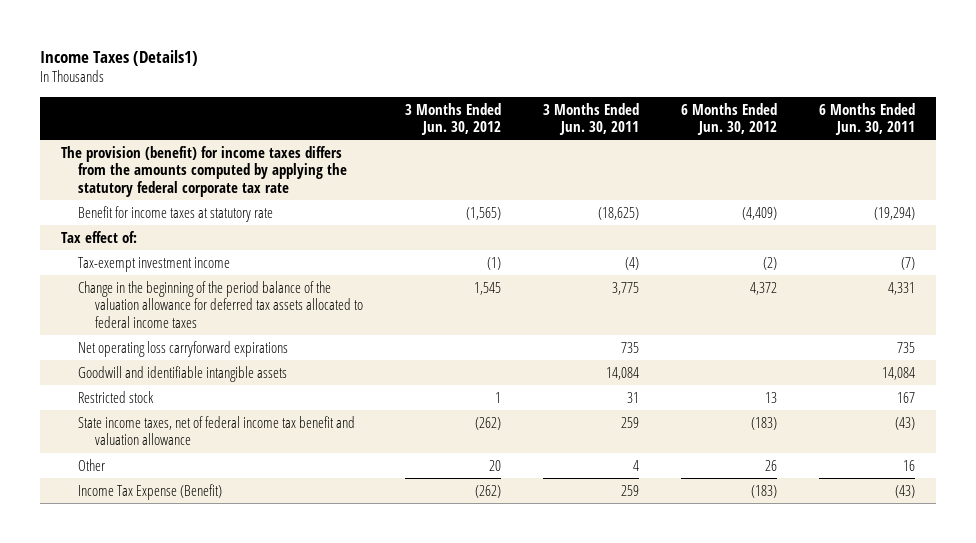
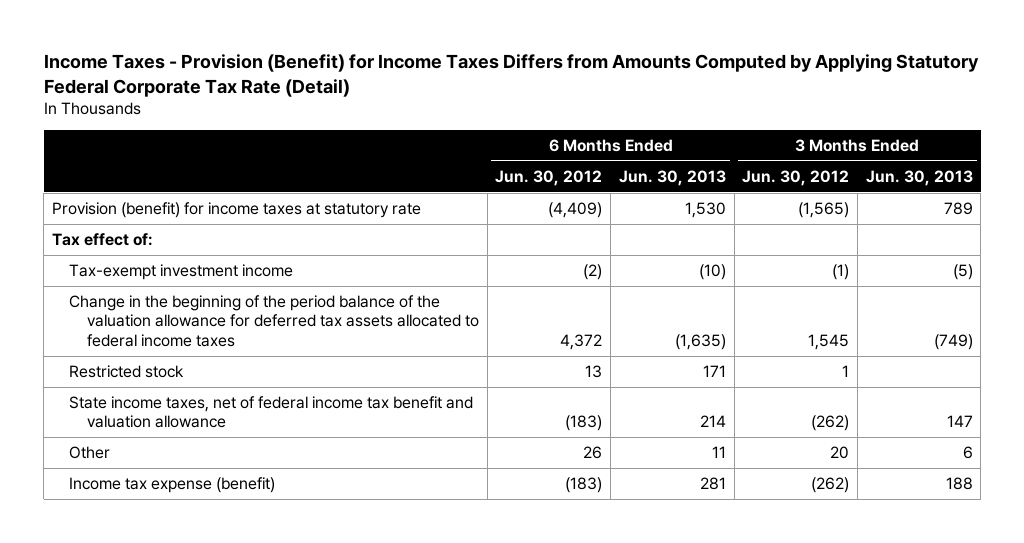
[40,49,199,66] Income Taxes (Details1) -> [43,54,979,97] Income Taxes - Provision (Benefit) for Income Taxes Differs from Amounts Computed by Applying Statutory Federal Corporate Tax Rate (Detail)
[543,102,640,136] 3 Months Ended Jun. 30, 2011 -> none
[819,102,916,136] 6 Months Ended Jun. 30, 2011 -> none
none -> [618,170,726,187] Jun. 30, 2013
none -> [865,170,973,187] Jun. 30, 2013
[61,145,348,197] The provision (benefit) for income taxes differs from the amounts computed by applying the statutory federal corporate tax rate -> none
[78,205,274,222] Benefit for income taxes at statutory rate -> [51,202,421,219] Provision (benefit) for income taxes at statutory rate
[78,340,289,357] Net operating loss carryforward expirations -> none
[78,365,288,382] Goodwill and identifiable intangible assets -> none
[78,483,223,500] Income Tax Expense (Benefit) -> [69,477,276,494] Income tax expense (benefit)

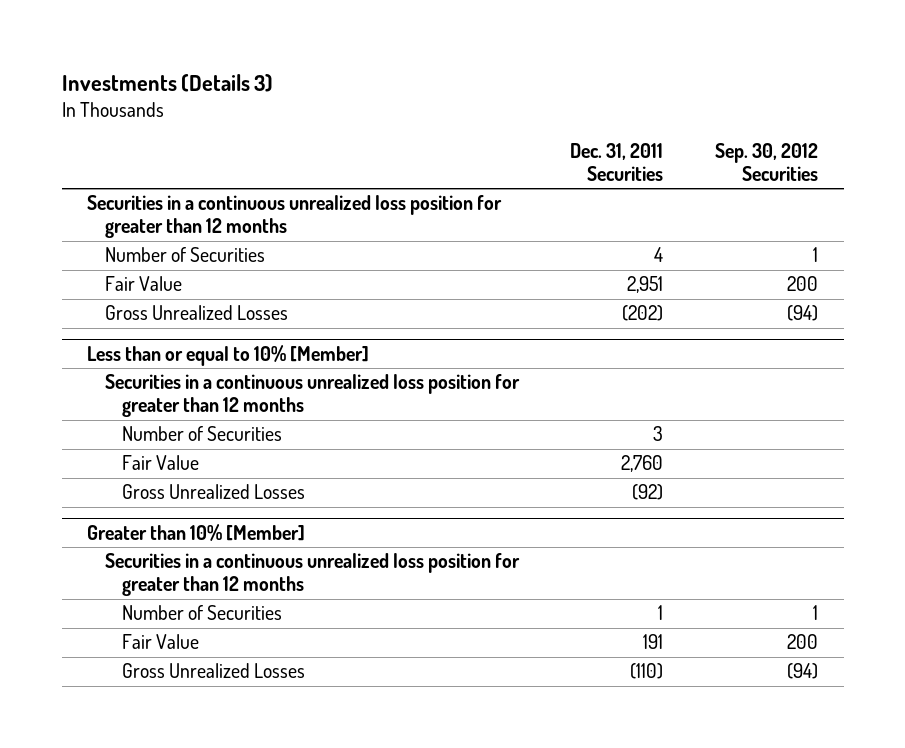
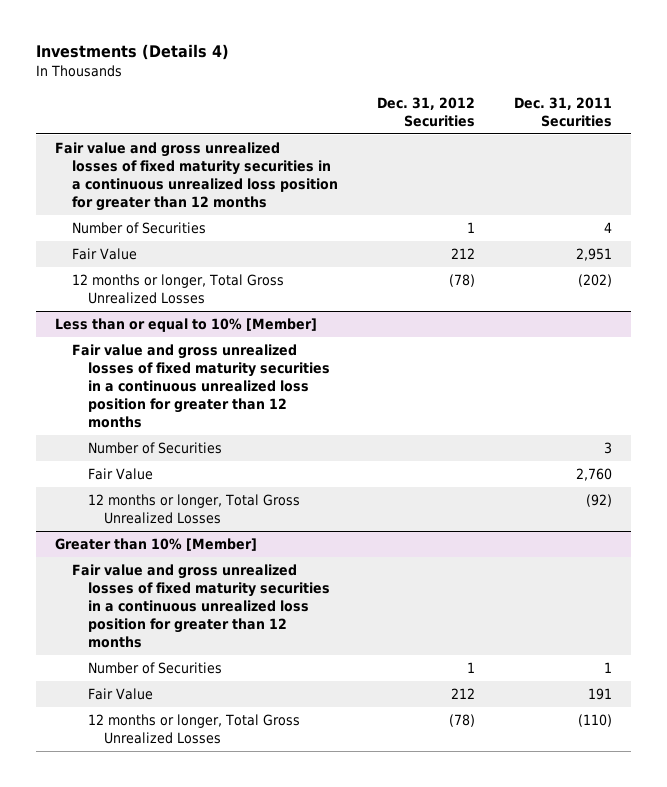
[61,74,273,93] Investments (Details 3) -> [35,44,229,61] Investments (Details 4)
[714,142,818,182] Sep. 30, 2012 Securities -> none
none -> [376,96,475,127] Dec. 31, 2012 Securities
[87,195,503,239] Securities in a continuous unrealized loss position for greater than 12 months -> [55,142,338,211] Fair value and gross unrealized losses of fixed maturity securities in a continuous unrealized loss position for greater than 12 months
[104,305,288,321] Gross Unrealized Losses -> [71,274,284,305] 12 months or longer, Total Gross Unrealized Losses
[104,374,520,418] Securities in a continuous unrealized loss position for greater than 12 months -> [71,344,330,428] Fair value and gross unrealized losses of fixed maturity securities in a continuous unrealized loss position for greater than 12 months
[121,484,305,500] Gross Unrealized Losses -> [87,494,300,525] 12 months or longer, Total Gross Unrealized Losses
[104,553,520,597] Securities in a continuous unrealized loss position for greater than 12 months -> [71,564,330,648] Fair value and gross unrealized losses of fixed maturity securities in a continuous unrealized loss position for greater than 12 months
[121,663,305,679] Gross Unrealized Losses -> [87,714,300,745] 12 months or longer, Total Gross Unrealized Losses

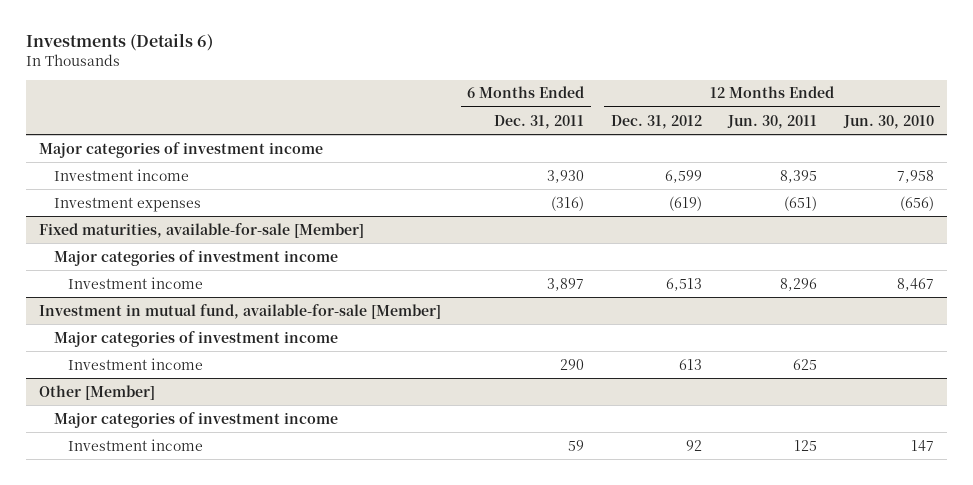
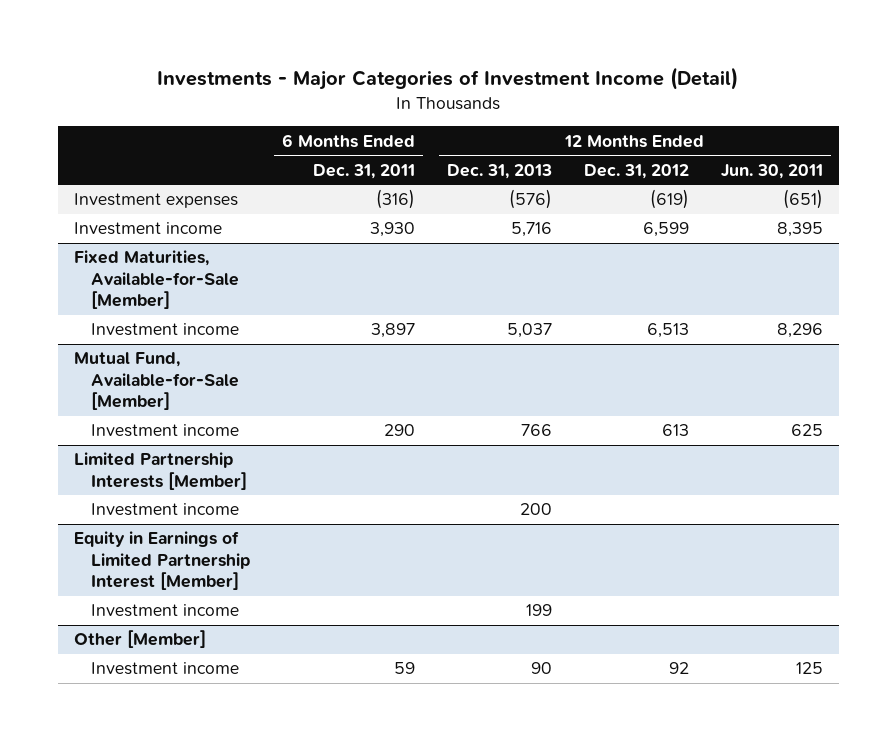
[25,33,213,52] Investments (Details 6) -> [157,67,739,91] Investments - Major Categories of Investment Income (Detail)
[842,114,934,129] Jun. 30, 2010 -> none
none -> [447,163,553,179] Dec. 31, 2013
[39,141,324,158] Major categories of investment income -> none
[53,249,338,266] Major categories of investment income -> none
[53,168,189,181] Investment income -> [73,222,222,236] Investment income
[39,222,365,238] Fixed maturities, available-for-sale [Member] -> [73,250,239,310] Fixed Maturities, Available-for-Sale [Member]
[53,330,338,347] Major categories of investment income -> none
[39,303,442,319] Investment in mutual fund, available-for-sale [Member] -> [73,352,239,411] Mutual Fund, Available-for-Sale [Member]
none -> [73,452,247,490] Limited Partnership Interests [Member]
none -> [90,503,239,517] Investment income
none -> [73,531,251,591] Equity in Earnings of Limited Partnership Interest [Member]
none -> [90,604,239,618] Investment income
[53,411,338,428] Major categories of investment income -> none

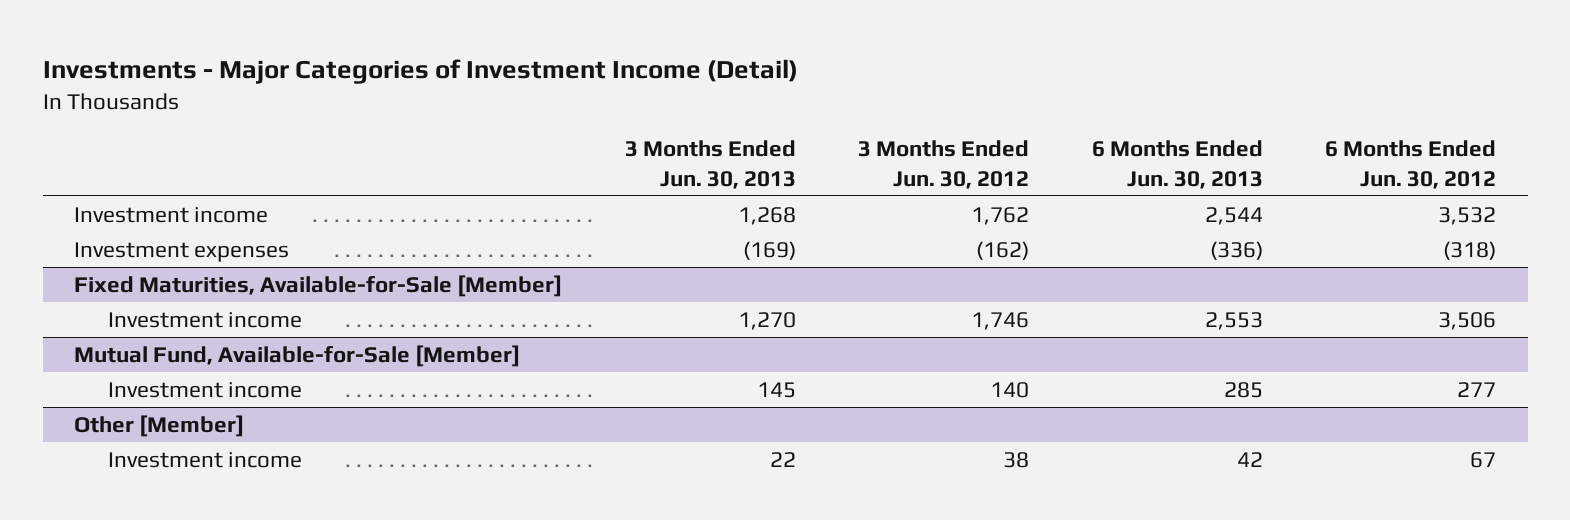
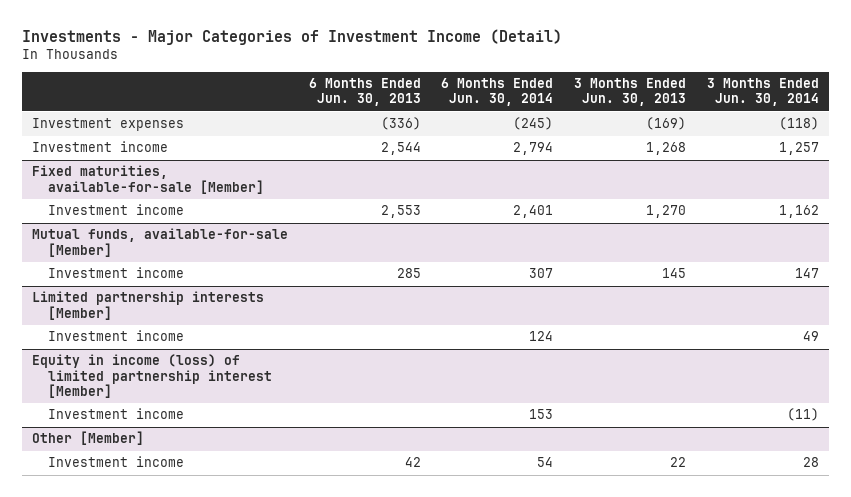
[858,140,1030,189] 3 Months Ended Jun. 30, 2012 -> none
[1325,140,1497,189] 6 Months Ended Jun. 30, 2012 -> none
none -> [441,78,554,107] 6 Months Ended Jun. 30, 2014
none -> [706,78,819,107] 3 Months Ended Jun. 30, 2014
[73,206,268,223] Investment income -> [32,141,169,153] Investment income
[73,274,562,297] Fixed Maturities, Available-for-Sale [Member] -> [32,165,264,194] Fixed maturities, available-for-sale [Member]
[73,344,520,367] Mutual Fund, Available-for-Sale [Member] -> [32,228,289,257] Mutual funds, available-for-sale [Member]
none -> [32,291,265,320] Limited partnership interests [Member]
none -> [47,330,184,342] Investment income
none -> [32,354,272,399] Equity in income (loss) of limited partnership interest [Member]
none -> [47,408,184,420] Investment income

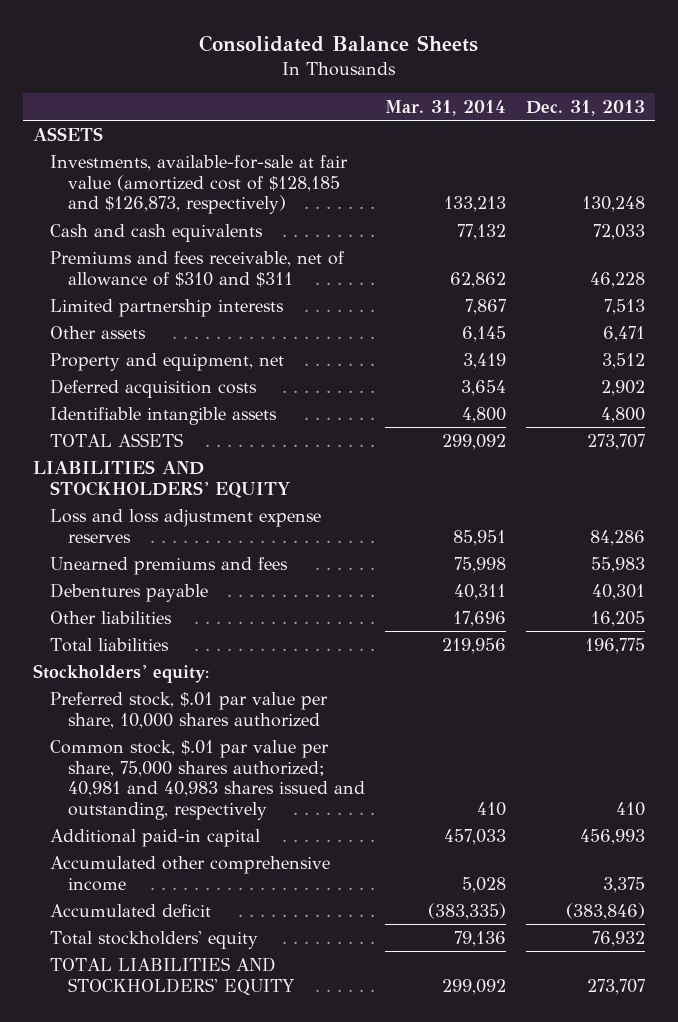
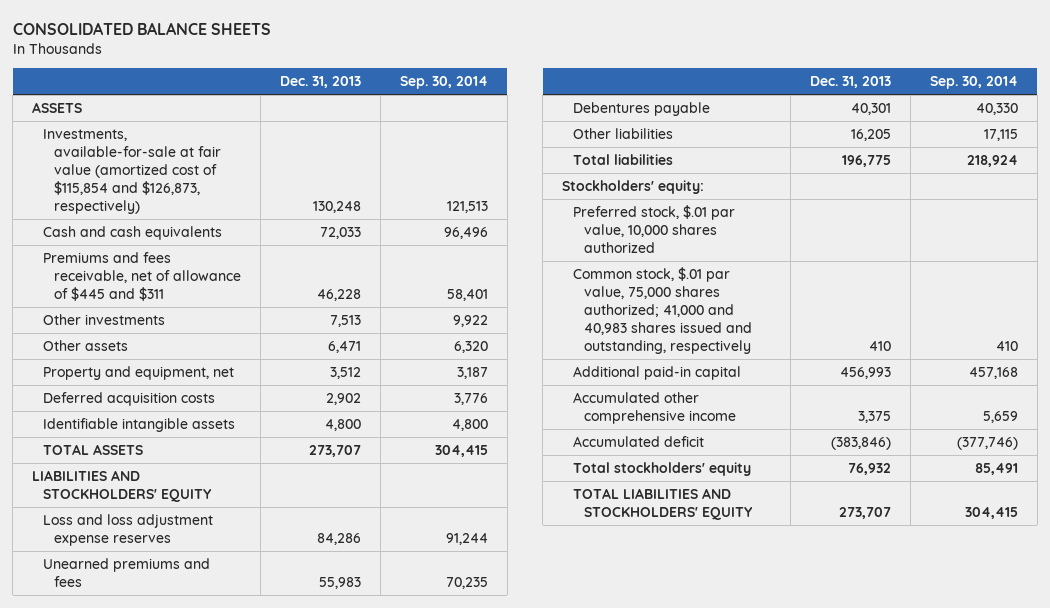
[198,34,478,52] Consolidated Balance Sheets -> [12,21,271,35] CONSOLIDATED BALANCE SHEETS
[384,100,506,117] Mar. 31, 2014 -> none
none -> [399,76,488,90] Sep. 30, 2014
[50,154,349,215] Investments, available-for-sale at fair value (amortized cost of $128,185 and $126,873, respectively) -> [43,129,221,214] Investments, available-for-sale at fair value (amortized cost of $115,854 and $126,873, respectively)
[50,250,346,287] Premiums and fees receivable, net of allowance of $310 and $311 -> [43,252,241,301] Premiums and fees receivable, net of allowance of $445 and $311
[50,298,285,317] Limited partnership interests -> [43,314,166,326] Other investments
[50,691,329,729] Preferred stock, $.01 par value per share, 10,000 shares authorized -> [572,205,735,253] Preferred stock, $.01 par value, 10,000 shares authorized
[50,739,365,821] Common stock, $.01 par value per share, 75,000 shares authorized; 40,981 and 40,983 shares issued and outstanding, respectively -> [572,267,752,354] Common stock, $.01 par value, 75,000 shares authorized; 41,000 and 40,983 shares issued and outstanding, respectively

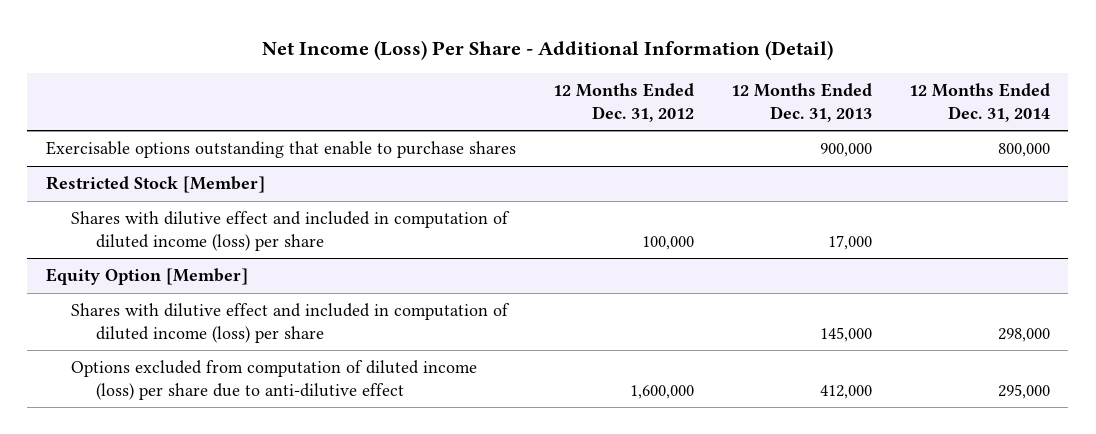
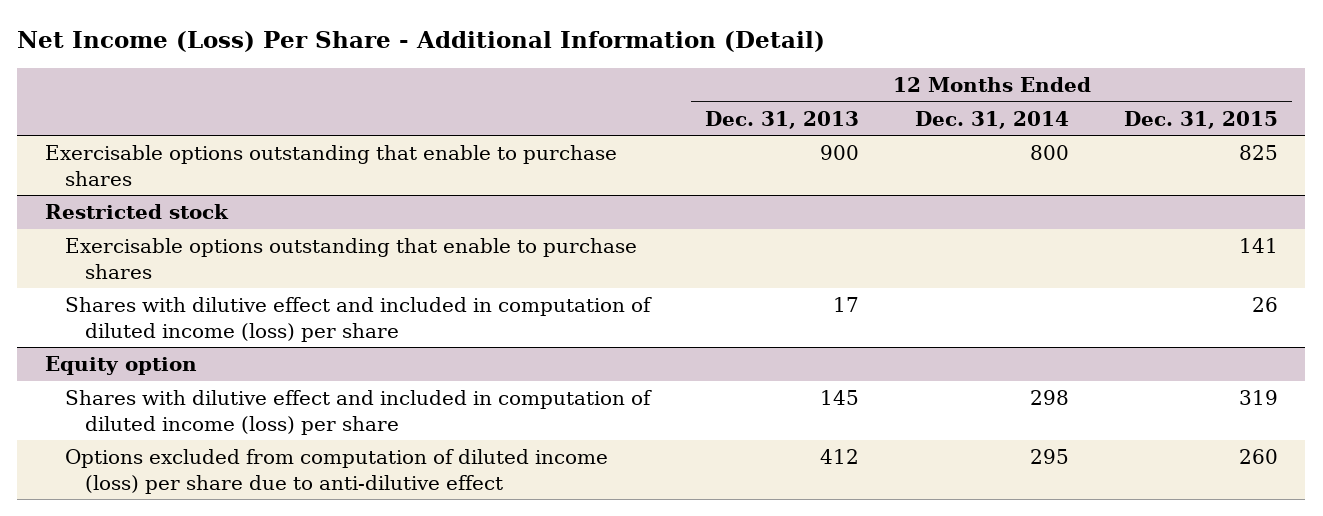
[552,83,694,122] 12 Months Ended Dec. 31, 2012 -> none
none -> [1123,110,1278,129] Dec. 31, 2015
[819,143,872,158] 900,000 -> [820,145,860,161] 900
[997,143,1050,158] 800,000 -> [1029,145,1069,161] 800
[45,176,265,194] Restricted Stock [Member] -> [44,204,229,220] Restricted stock
none -> [65,238,638,279] Exercisable options outstanding that enable to purchase shares
[827,234,872,250] 17,000 -> [833,297,860,313] 17
[45,268,248,286] Equity Option [Member] -> [44,356,197,376] Equity option
[819,326,872,342] 145,000 -> [820,390,860,406] 145
[997,327,1050,342] 298,000 -> [1029,390,1069,406] 298
[819,384,872,399] 412,000 -> [820,449,860,465] 412
[997,383,1050,399] 295,000 -> [1029,449,1069,465] 295

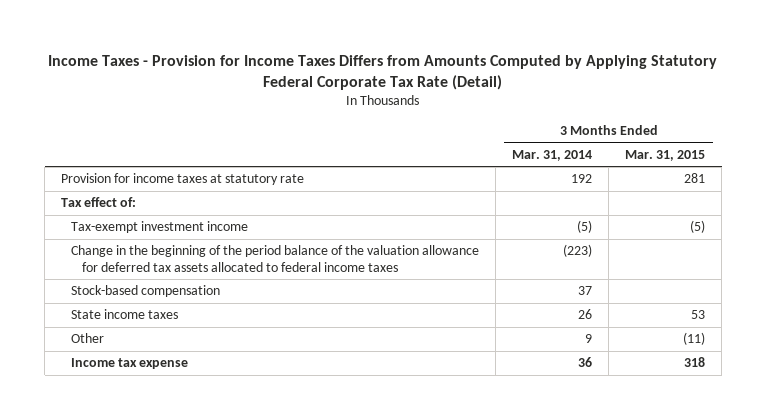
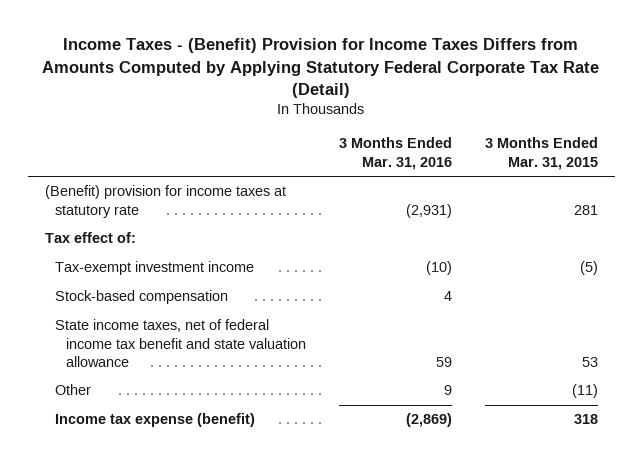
[48,54,718,90] Income Taxes - Provision for Income Taxes Differs from Amounts Computed by Applying Statutory Federal Corporate Tax Rate (Detail) -> [42,38,600,99] Income Taxes - (Benefit) Provision for Income Taxes Differs from Amounts Computed by Applying Statutory Federal Corporate Tax Rate (Detail)
[512,149,593,161] Mar. 31, 2014 -> none
none -> [339,137,453,170] 3 Months Ended Mar. 31, 2016
[60,173,304,186] Provision for income taxes at statutory rate -> [44,185,286,218] (Benefit) provision for income taxes at statutory rate
[71,245,480,272] Change in the beginning of the period balance of the valuation allowance for deferred tax assets allocated to federal income taxes -> none
[71,309,179,320] State income taxes -> [55,319,306,367] State income taxes, net of federal income tax benefit and state valuation allowance
[71,358,189,370] Income tax expense -> [55,413,256,428] Income tax expense (benefit)

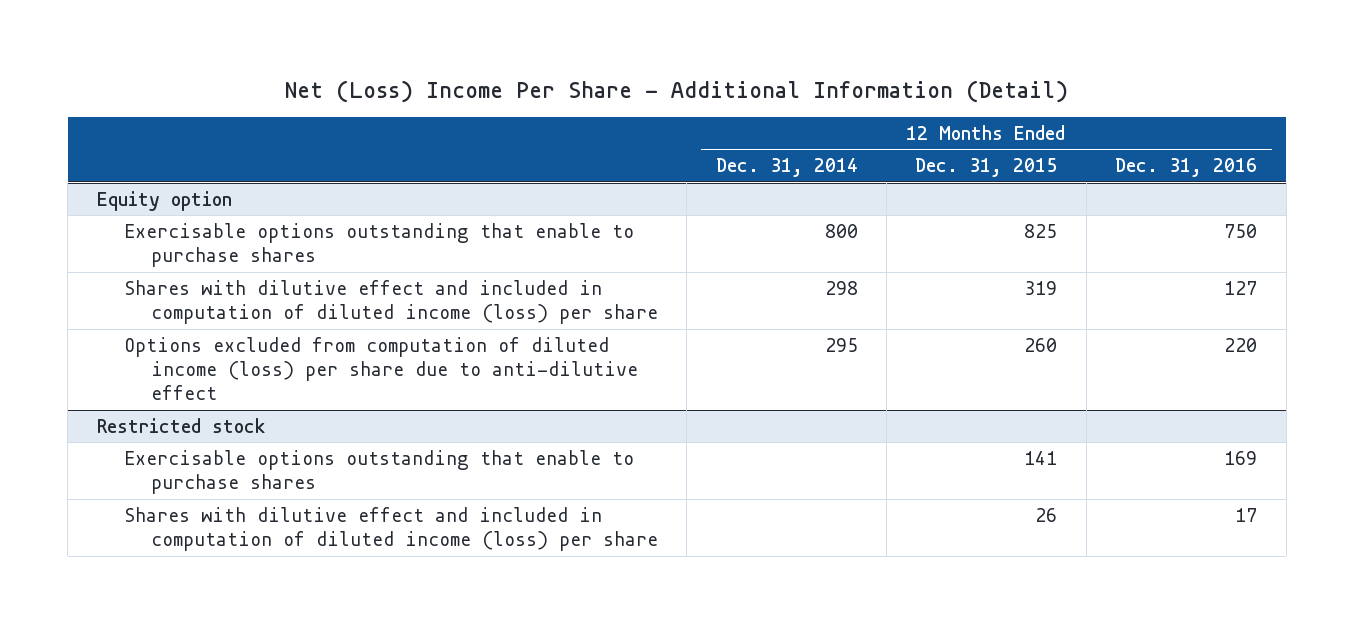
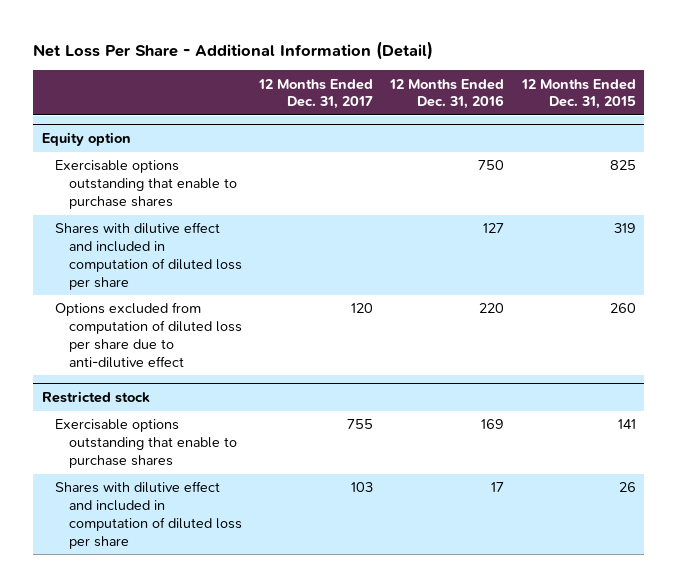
[284,79,1068,103] Net (Loss) Income Per Share - Additional Information (Detail) -> [33,40,434,60] Net Loss Per Share - Additional Information (Detail)
[715,158,858,178] Dec. 31, 2014 -> none
none -> [258,78,374,110] 12 Months Ended Dec. 31, 2017
[123,279,658,325] Shares with dilutive effect and included in computation of diluted income (loss) per share -> [55,222,243,290] Shares with dilutive effect and included in computation of diluted loss per share
[123,336,638,401] Options excluded from computation of diluted income (loss) per share due to anti-dilutive effect -> [55,302,243,368] Options excluded from computation of diluted loss per share due to anti-dilutive effect
[123,506,658,552] Shares with dilutive effect and included in computation of diluted income (loss) per share -> [55,481,243,549] Shares with dilutive effect and included in computation of diluted loss per share

